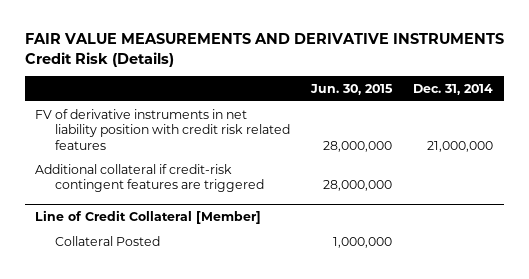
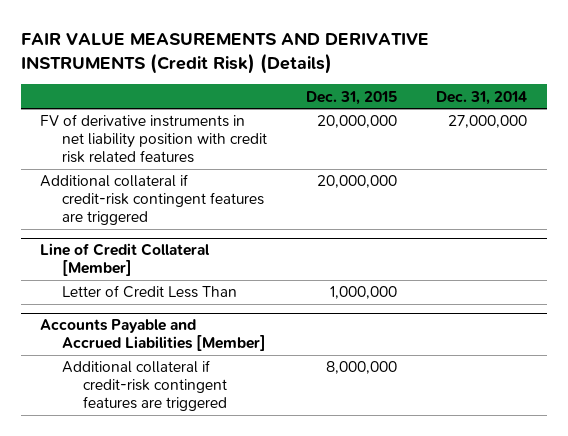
[24,33,504,67] FAIR VALUE MEASUREMENTS AND DERIVATIVE INSTRUMENTS Credit Risk (Details) -> [20,31,429,74] FAIR VALUE MEASUREMENTS AND DERIVATIVE INSTRUMENTS (Credit Risk) (Details)
[310,83,394,95] Jun. 30, 2015 -> none
none -> [305,90,397,105] Dec. 31, 2015
[427,140,494,152] 21,000,000 -> [448,115,528,129] 27,000,000
[54,235,160,246] Collateral Posted -> [61,285,237,299] Letter of Credit Less Than
none -> [40,319,266,352] Accounts Payable and Accrued Liabilities [Member]
none -> [61,360,227,412] Additional collateral if credit-risk contingent features are triggered

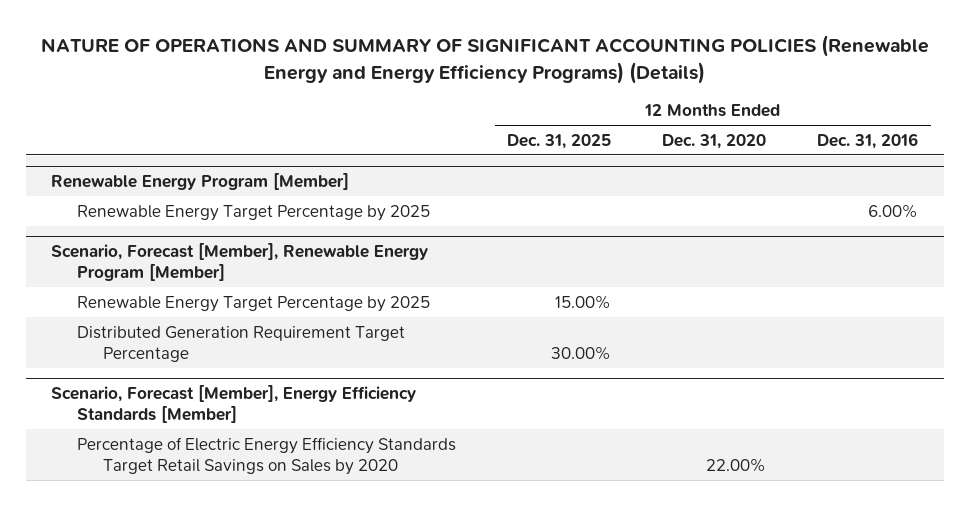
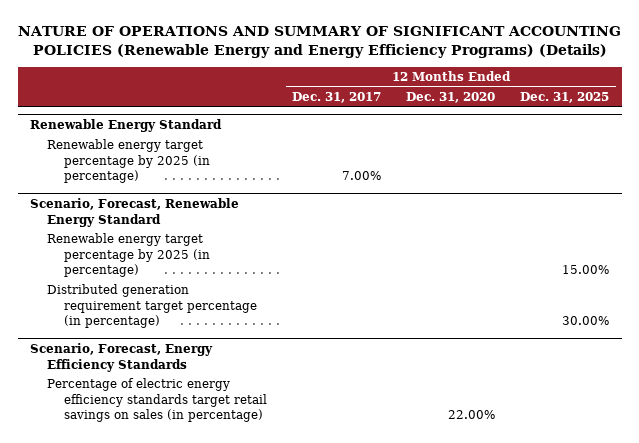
[817,132,919,149] Dec. 31, 2016 -> none
none -> [292,91,382,103] Dec. 31, 2017
[51,173,350,191] Renewable Energy Program [Member] -> [30,119,223,133] Renewable Energy Standard
[77,204,431,221] Renewable Energy Target Percentage by 2025 -> [47,139,211,184] Renewable energy target percentage by 2025 (in percentage)
[51,243,429,282] Scenario, Forecast [Member], Renewable Energy Program [Member] -> [30,198,240,227] Scenario, Forecast, Renewable Energy Standard
[77,295,431,312] Renewable Energy Target Percentage by 2025 -> [47,233,211,278] Renewable energy target percentage by 2025 (in percentage)
[77,325,406,362] Distributed Generation Requirement Target Percentage -> [47,284,258,329] Distributed generation requirement target percentage (in percentage)
[51,385,417,424] Scenario, Forecast [Member], Energy Efficiency Standards [Member] -> [30,343,214,372] Scenario, Forecast, Energy Efficiency Standards
[77,436,457,475] Percentage of Electric Energy Efficiency Standards Target Retail Savings on Sales by 2020 -> [47,378,268,423] Percentage of electric energy efficiency standards target retail savings on sales (in percentage)

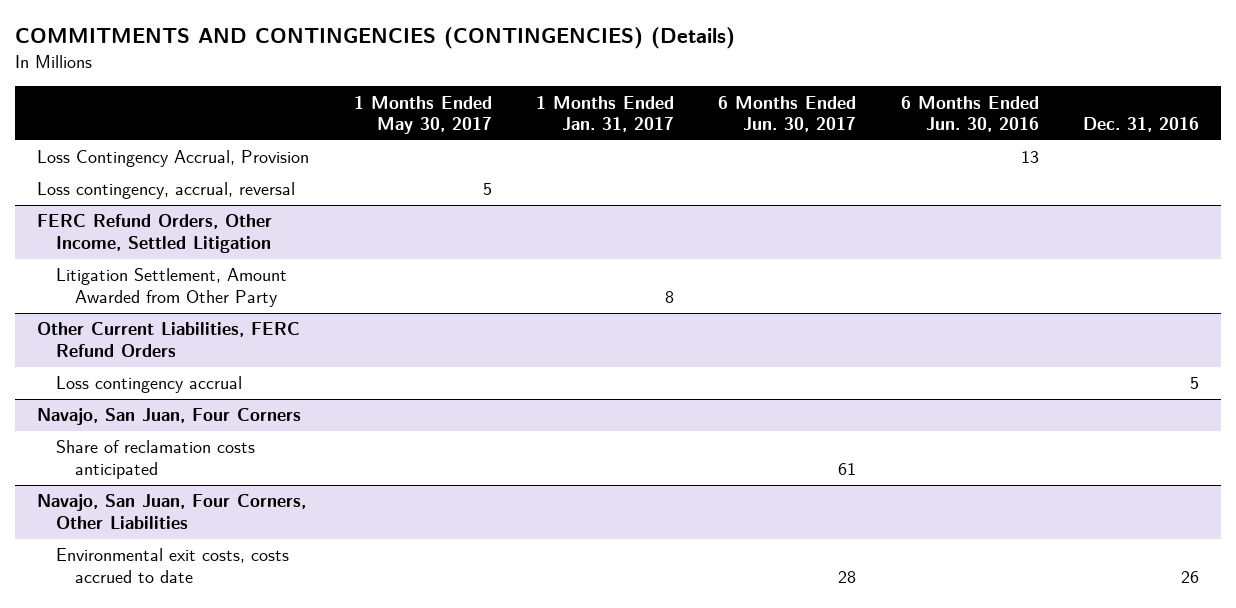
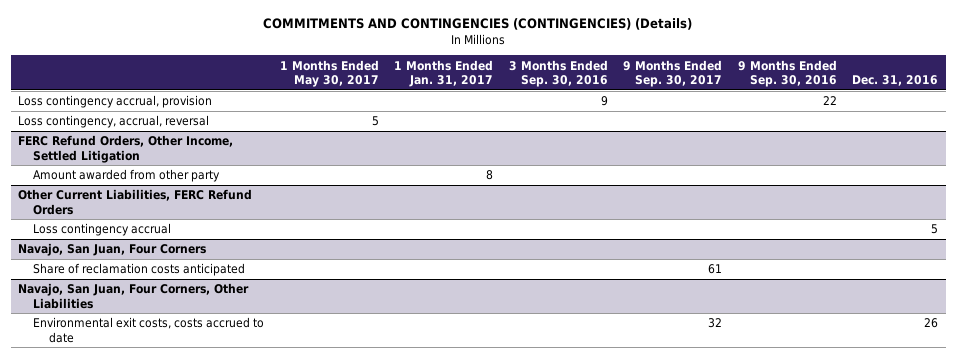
[718,95,857,133] 6 Months Ended Jun. 30, 2017 -> none
[900,95,1039,133] 6 Months Ended Jun. 30, 2016 -> none
none -> [508,59,608,88] 3 Months Ended Sep. 30, 2016
none -> [623,59,723,88] 9 Months Ended Sep. 30, 2017
none -> [737,59,837,88] 9 Months Ended Sep. 30, 2016
[37,150,310,168] Loss Contingency Accrual, Provision -> [18,95,213,109] Loss contingency accrual, provision
[55,268,287,308] Litigation Settlement, Amount Awarded from Other Party -> [33,169,221,183] Amount awarded from other party

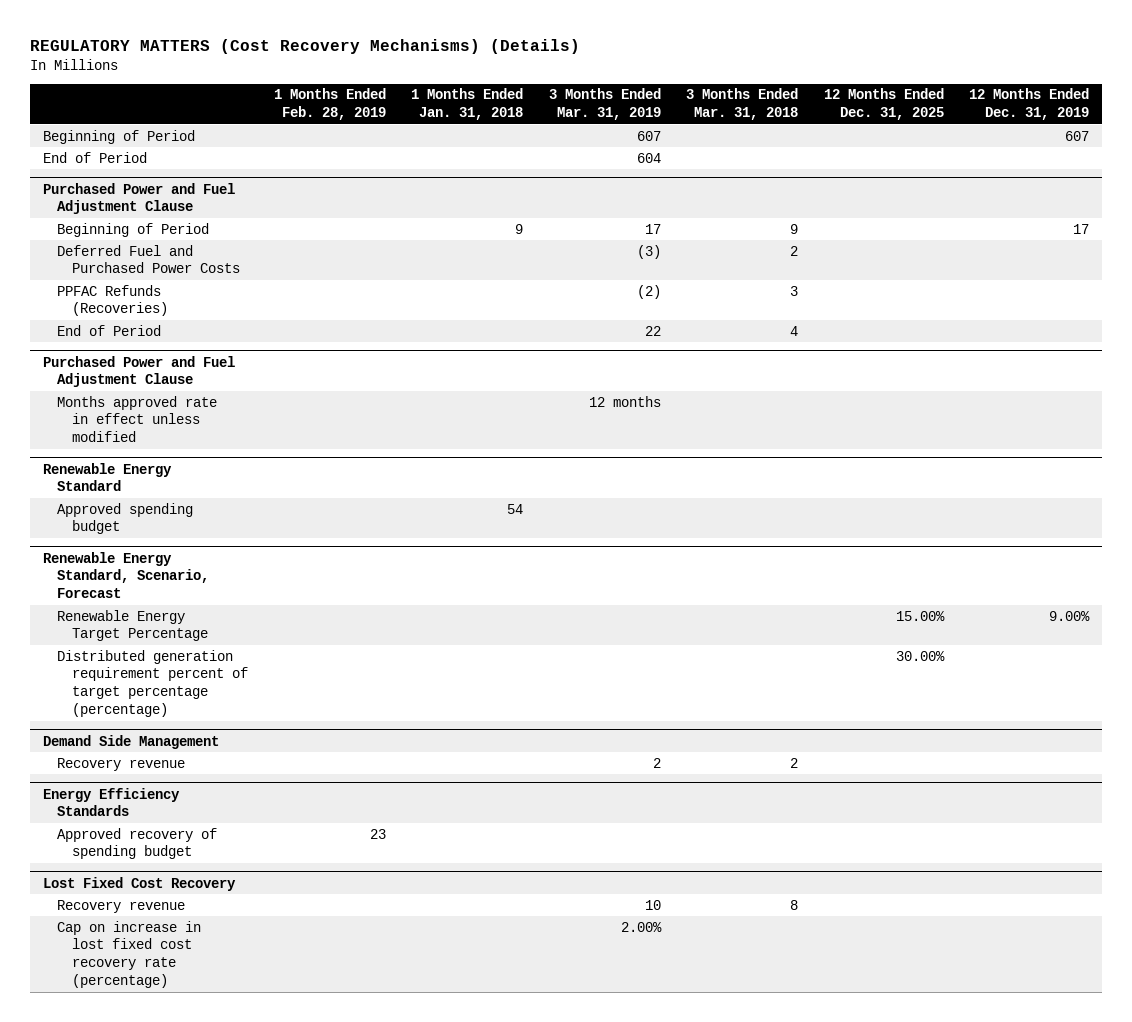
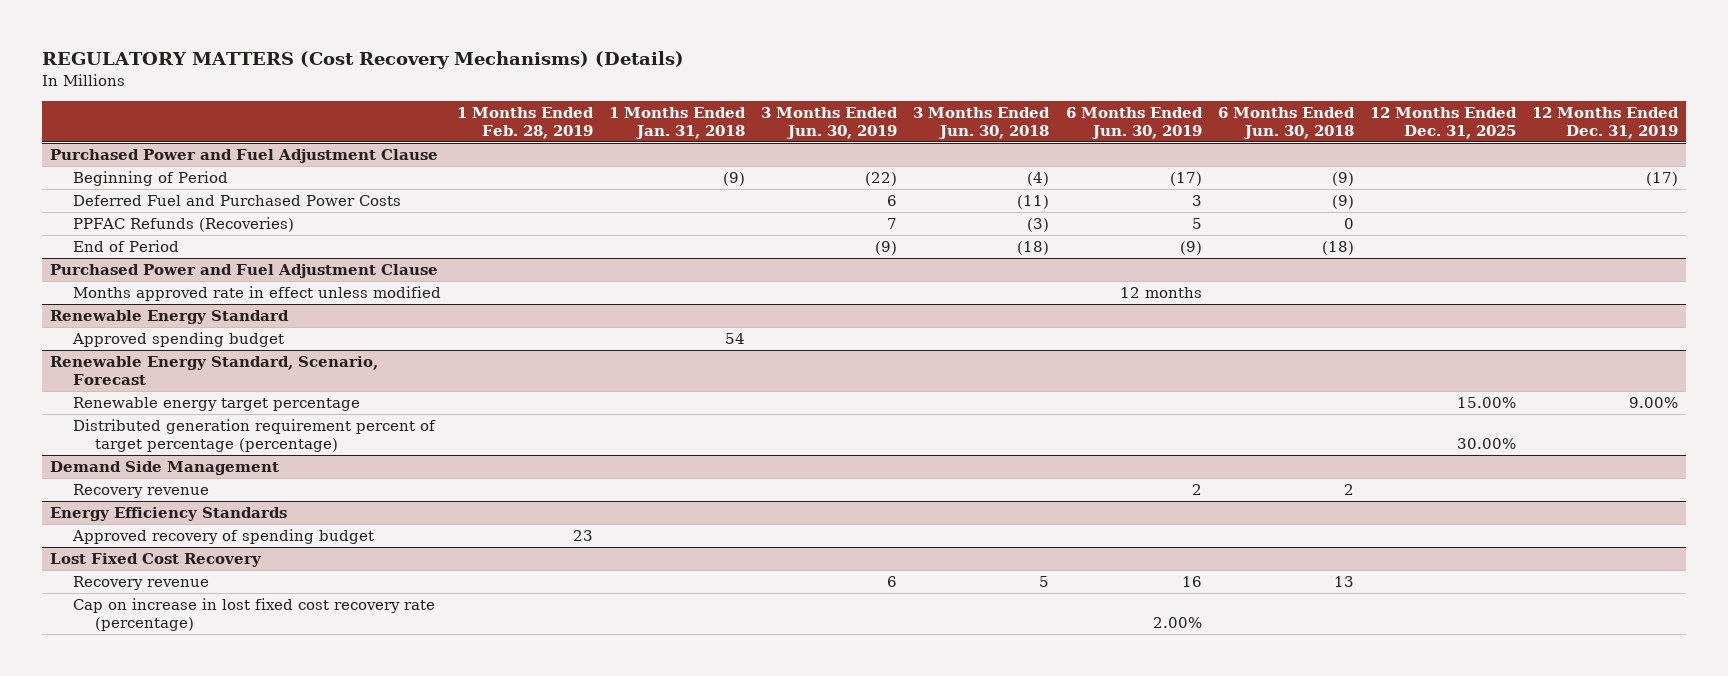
[548,88,661,121] 3 Months Ended Mar. 31, 2019 -> none
[686,88,799,121] 3 Months Ended Mar. 31, 2018 -> none
none -> [761,106,899,139] 3 Months Ended Jun. 30, 2019
none -> [913,106,1051,139] 3 Months Ended Jun. 30, 2018
none -> [1065,106,1203,139] 6 Months Ended Jun. 30, 2019
none -> [1217,106,1355,139] 6 Months Ended Jun. 30, 2018
[42,129,195,144] Beginning of Period -> none
[42,151,147,163] End of Period -> none
[515,223,524,234] 9 -> [723,172,746,187] (9)
[1073,223,1090,234] 17 -> [1646,172,1679,187] (17)
[57,609,209,642] Renewable Energy Target Percentage -> [72,397,360,412] Renewable energy target percentage

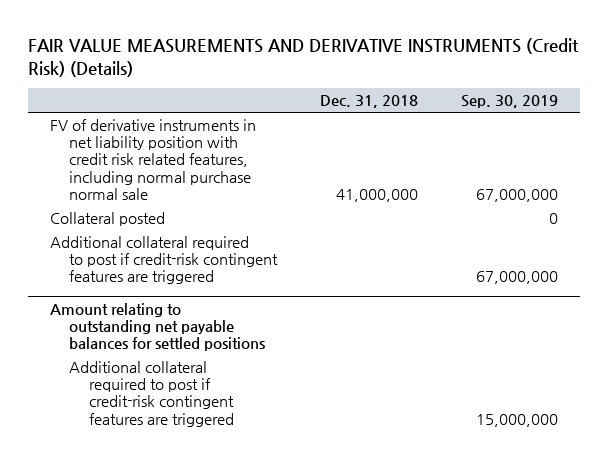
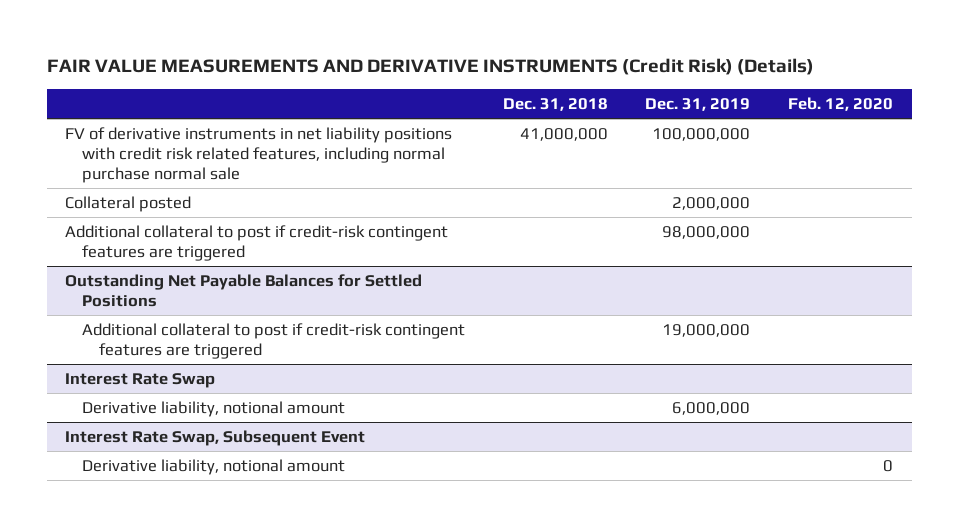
[461,95,559,109] Sep. 30, 2019 -> none
none -> [645,97,751,111] Dec. 31, 2019
none -> [788,96,894,111] Feb. 12, 2020
[49,119,256,200] FV of derivative instruments in net liability position with credit risk related features, including normal purchase normal sale -> [65,127,453,183] FV of derivative instruments in net liability positions with credit risk related features, including normal purchase normal sale
[49,236,279,285] Additional collateral required to post if credit-risk contingent features are triggered -> [65,225,449,261] Additional collateral to post if credit-risk contingent features are triggered
[49,302,266,351] Amount relating to outstanding net payable balances for settled positions -> [65,274,423,307] Outstanding Net Payable Balances for Settled Positions
[69,361,235,427] Additional collateral required to post if credit-risk contingent features are triggered -> [82,323,466,359] Additional collateral to post if credit-risk contingent features are triggered
none -> [65,373,216,389] Interest Rate Swap
none -> [82,401,346,418] Derivative liability, notional amount
none -> [65,430,366,447] Interest Rate Swap, Subsequent Event
none -> [82,459,346,476] Derivative liability, notional amount

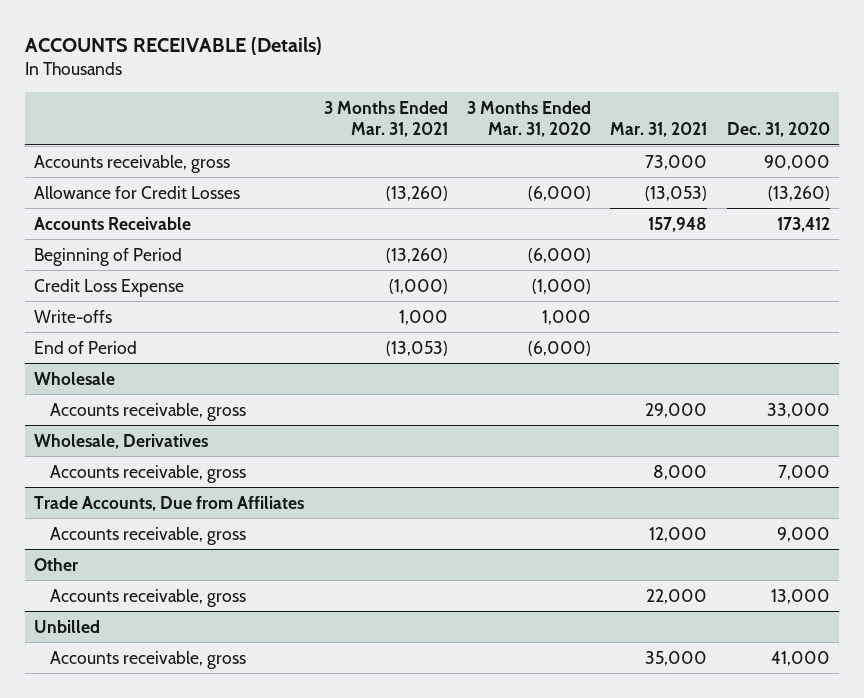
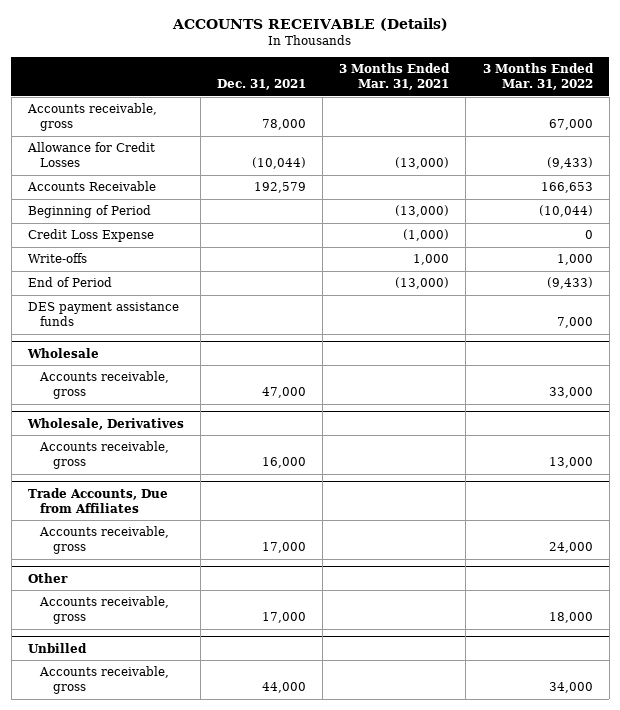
[467,100,592,138] 3 Months Ended Mar. 31, 2020 -> none
[610,122,708,138] Mar. 31, 2021 -> none
[726,122,830,138] Dec. 31, 2020 -> none
none -> [217,79,307,91] Dec. 31, 2021
none -> [482,63,594,91] 3 Months Ended Mar. 31, 2022
[385,185,448,201] (13,260) -> [395,157,450,170] (13,000)
[385,247,448,263] (13,260) -> [395,205,450,218] (13,000)
[385,340,448,356] (13,053) -> [395,277,450,290] (13,000)
none -> [27,302,179,327] DES payment assistance funds

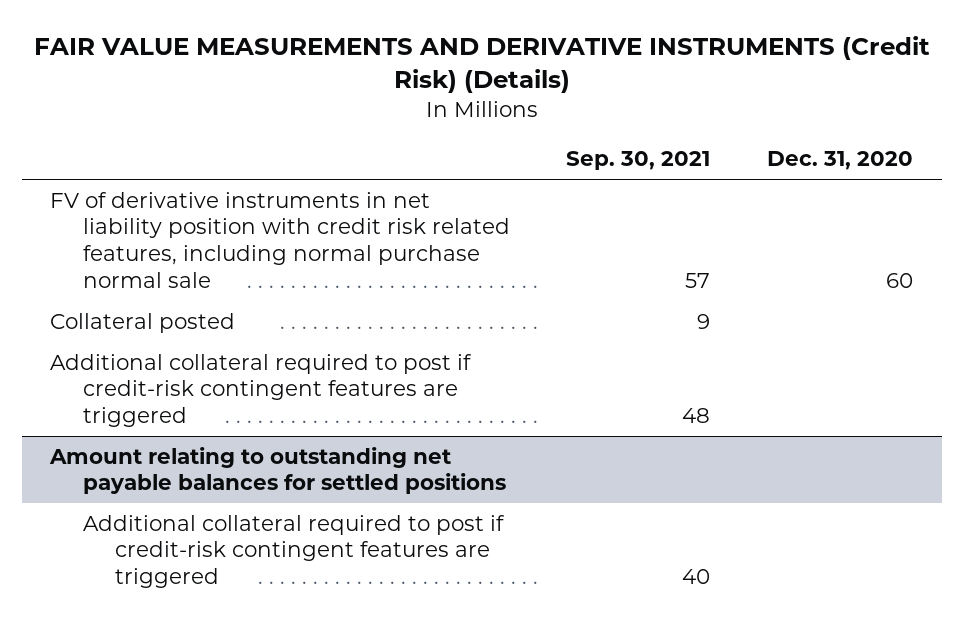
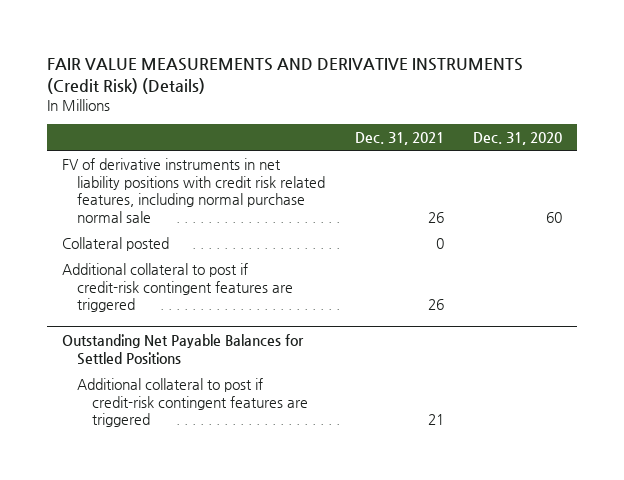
[566,151,711,171] Sep. 30, 2021 -> none
none -> [354,132,444,146] Dec. 31, 2021
[50,191,510,288] FV of derivative instruments in net liability position with credit risk related features, including normal purchase normal sale -> [61,158,326,224] FV of derivative instruments in net liability positions with credit risk related features, including normal purchase normal sale
[50,353,473,428] Additional collateral required to post if credit-risk contingent features are triggered -> [61,263,294,313] Additional collateral to post if credit-risk contingent features are triggered
[49,446,506,495] Amount relating to outstanding net payable balances for settled positions -> [61,333,304,365] Outstanding Net Payable Balances for Settled Positions
[82,514,505,589] Additional collateral required to post if credit-risk contingent features are triggered -> [77,378,309,428] Additional collateral to post if credit-risk contingent features are triggered

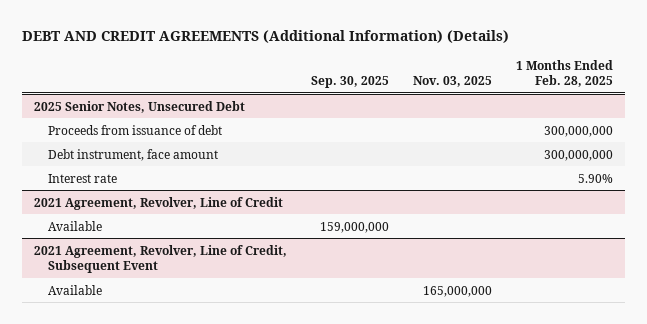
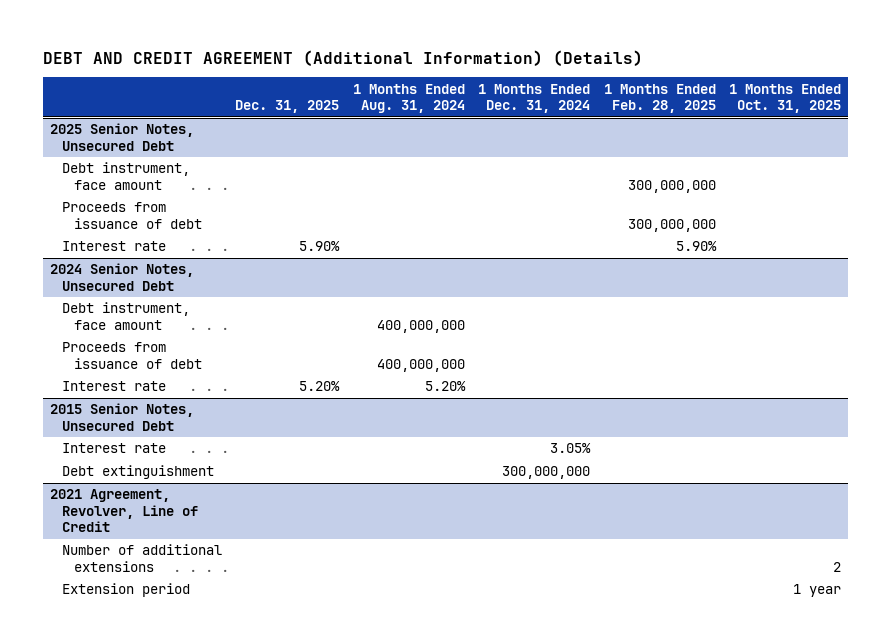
[22,29,510,43] DEBT AND CREDIT AGREEMENTS (Additional Information) (Details) -> [43,49,644,66] DEBT AND CREDIT AGREEMENT (Additional Information) (Details)
[311,75,390,88] Sep. 30, 2025 -> none
[413,75,493,87] Nov. 03, 2025 -> none
none -> [235,99,340,113] Dec. 31, 2025
none -> [352,83,465,113] 1 Months Ended Aug. 31, 2024
none -> [478,83,591,113] 1 Months Ended Dec. 31, 2024
none -> [729,83,842,113] 1 Months Ended Oct. 31, 2025
[47,124,222,135] Proceeds from issuance of debt -> [62,202,203,229] Proceeds from issuance of debt
none -> [49,263,194,291] 2024 Senior Notes, Unsecured Debt
none -> [62,302,191,330] Debt instrument, face amount
none -> [62,342,203,369] Proceeds from issuance of debt
none -> [62,381,167,392] Interest rate
none -> [49,403,194,431] 2015 Senior Notes, Unsecured Debt
none -> [62,443,167,454] Interest rate
none -> [62,465,215,480] Debt extinguishment
[47,220,102,231] Available -> none
[34,244,288,273] 2021 Agreement, Revolver, Line of Credit, Subsequent Event -> none
[47,284,102,295] Available -> none
none -> [62,544,223,572] Number of additional extensions
none -> [62,583,191,598] Extension period

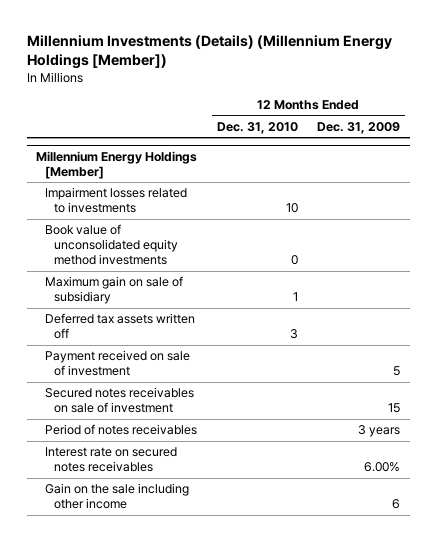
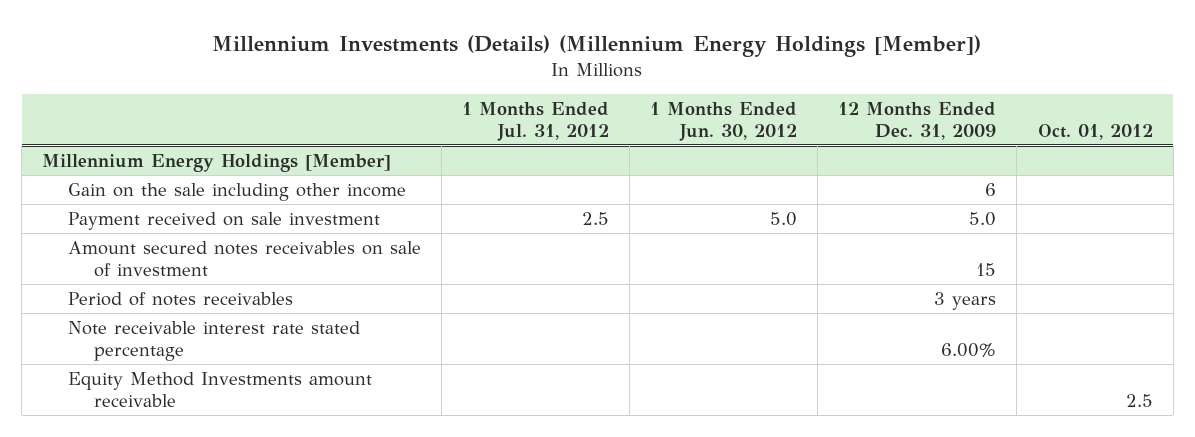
[216,122,298,135] Dec. 31, 2010 -> none
none -> [462,102,610,141] 1 Months Ended Jul. 31, 2012
none -> [650,102,798,141] 1 Months Ended Jun. 30, 2012
none -> [1037,123,1153,140] Oct. 01, 2012
[45,187,188,214] Impairment losses related to investments -> none
[45,224,178,266] Book value of unconsolidated equity method investments -> none
[45,276,184,305] Maximum gain on sale of subsidiary -> none
[45,313,196,340] Deferred tax assets written off -> none
[45,350,191,377] Payment received on sale of investment -> none
[45,387,195,414] Secured notes receivables on sale of investment -> none
[45,447,178,473] Interest rate on secured notes receivables -> none
none -> [67,211,380,230] Payment received on sale investment
none -> [67,240,421,277] Amount secured notes receivables on sale of investment
[45,424,198,436] Period of notes receivables -> [67,291,293,306] Period of notes receivables
none -> [67,320,360,361] Note receivable interest rate stated percentage
none -> [67,371,372,407] Equity Method Investments amount receivable

